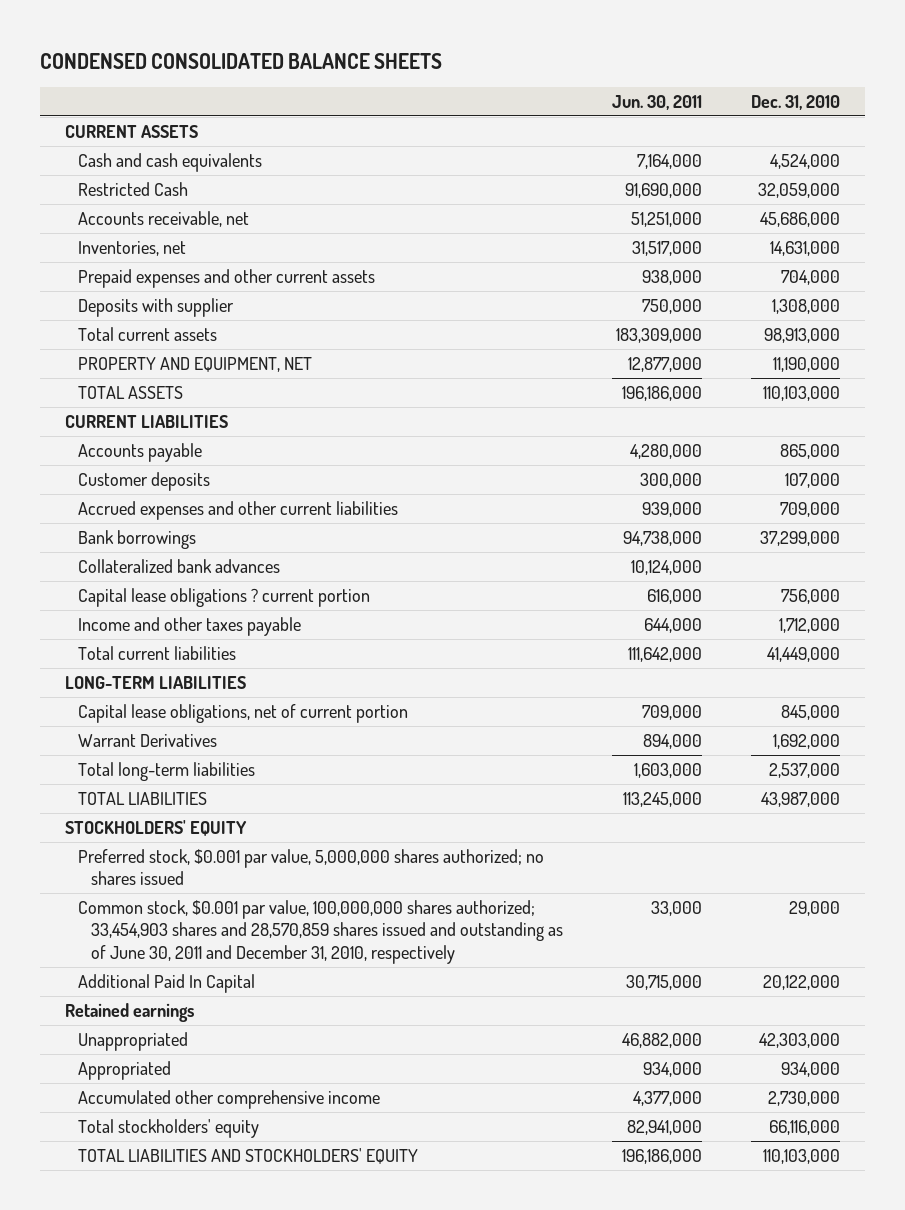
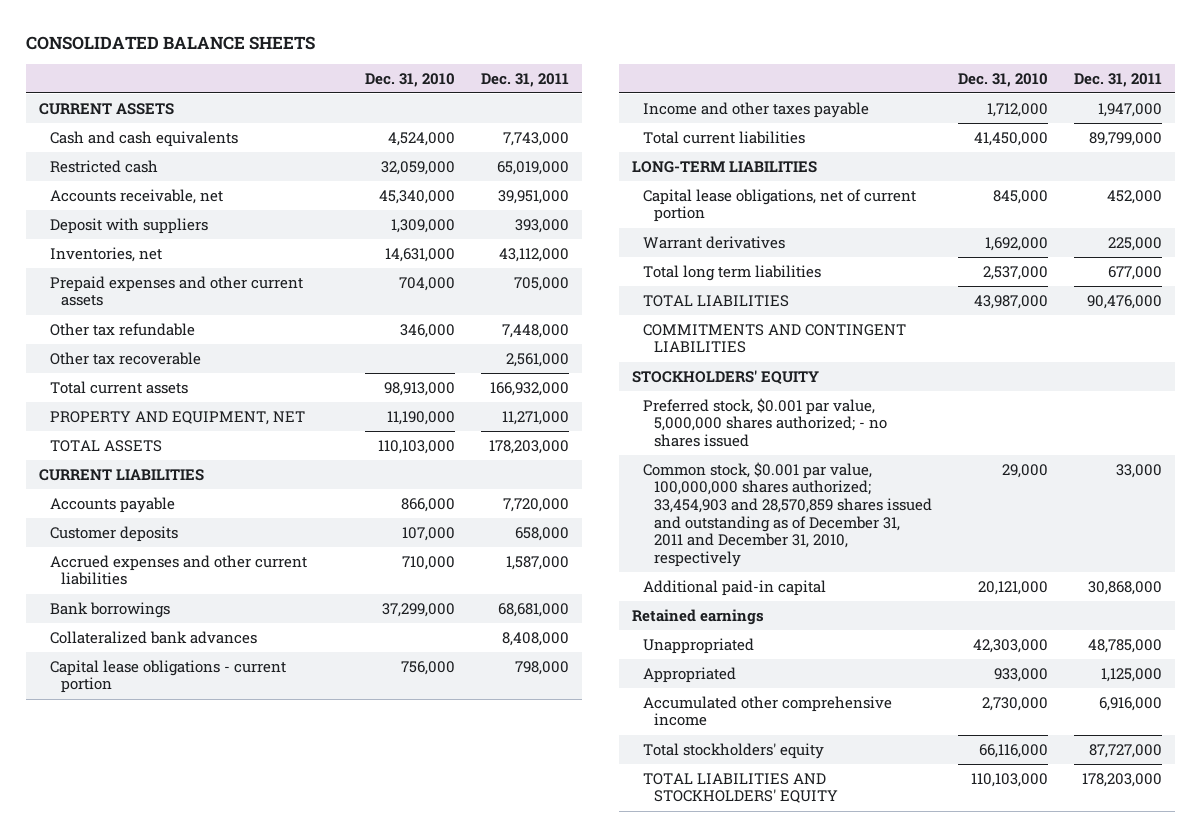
[40,52,443,69] CONDENSED CONSOLIDATED BALANCE SHEETS -> [25,36,315,51] CONSOLIDATED BALANCE SHEETS
[612,94,703,110] Jun. 30, 2011 -> none
none -> [480,72,569,87] Dec. 31, 2011
[77,182,188,197] Restricted Cash -> [49,159,158,173] Restricted cash
[760,212,841,228] 45,686,000 -> [378,189,455,204] 45,340,000
none -> [49,217,208,234] Deposit with suppliers
[77,298,234,318] Deposits with supplier -> none
none -> [49,322,195,336] Other tax refundable
none -> [49,351,201,365] Other tax recoverable
[780,444,841,460] 865,000 -> [400,497,455,512] 866,000
[780,502,841,518] 709,000 -> [401,555,455,570] 710,000
[77,588,370,608] Capital lease obligations ? current portion -> [49,659,286,694] Capital lease obligations - current portion
[767,647,841,663] 41,449,000 -> [973,131,1048,146] 41,450,000
[77,734,217,748] Warrant Derivatives -> [642,235,785,249] Warrant derivatives
[77,762,255,782] Total long-term liabilities -> [642,264,821,281] Total long term liabilities
none -> [642,323,906,354] COMMITMENTS AND CONTINGENT LIABILITIES
[77,849,544,886] Preferred stock, $0.001 par value, 5,000,000 shares authorized; no shares issued -> [642,397,887,448] Preferred stock, $0.001 par value, 5,000,000 shares authorized; - no shares issued
[77,900,563,964] Common stock, $0.001 par value, 100,000,000 shares authorized; 33,454,903 shares and 28,570,859 shares issued and outstanding as of June 30, 2011 and December 31, 2010, respectively -> [642,461,932,568] Common stock, $0.001 par value, 100,000,000 shares authorized; 33,454,903 and 28,570,859 shares issued and outstanding as of December 31, 2011 and December 31, 2010, respectively
[77,974,255,994] Additional Paid In Capital -> [642,579,826,596] Additional paid-in capital
[763,975,841,991] 20,122,000 -> [977,580,1048,595] 20,121,000
[781,1062,841,1078] 934,000 -> [993,667,1048,682] 933,000

